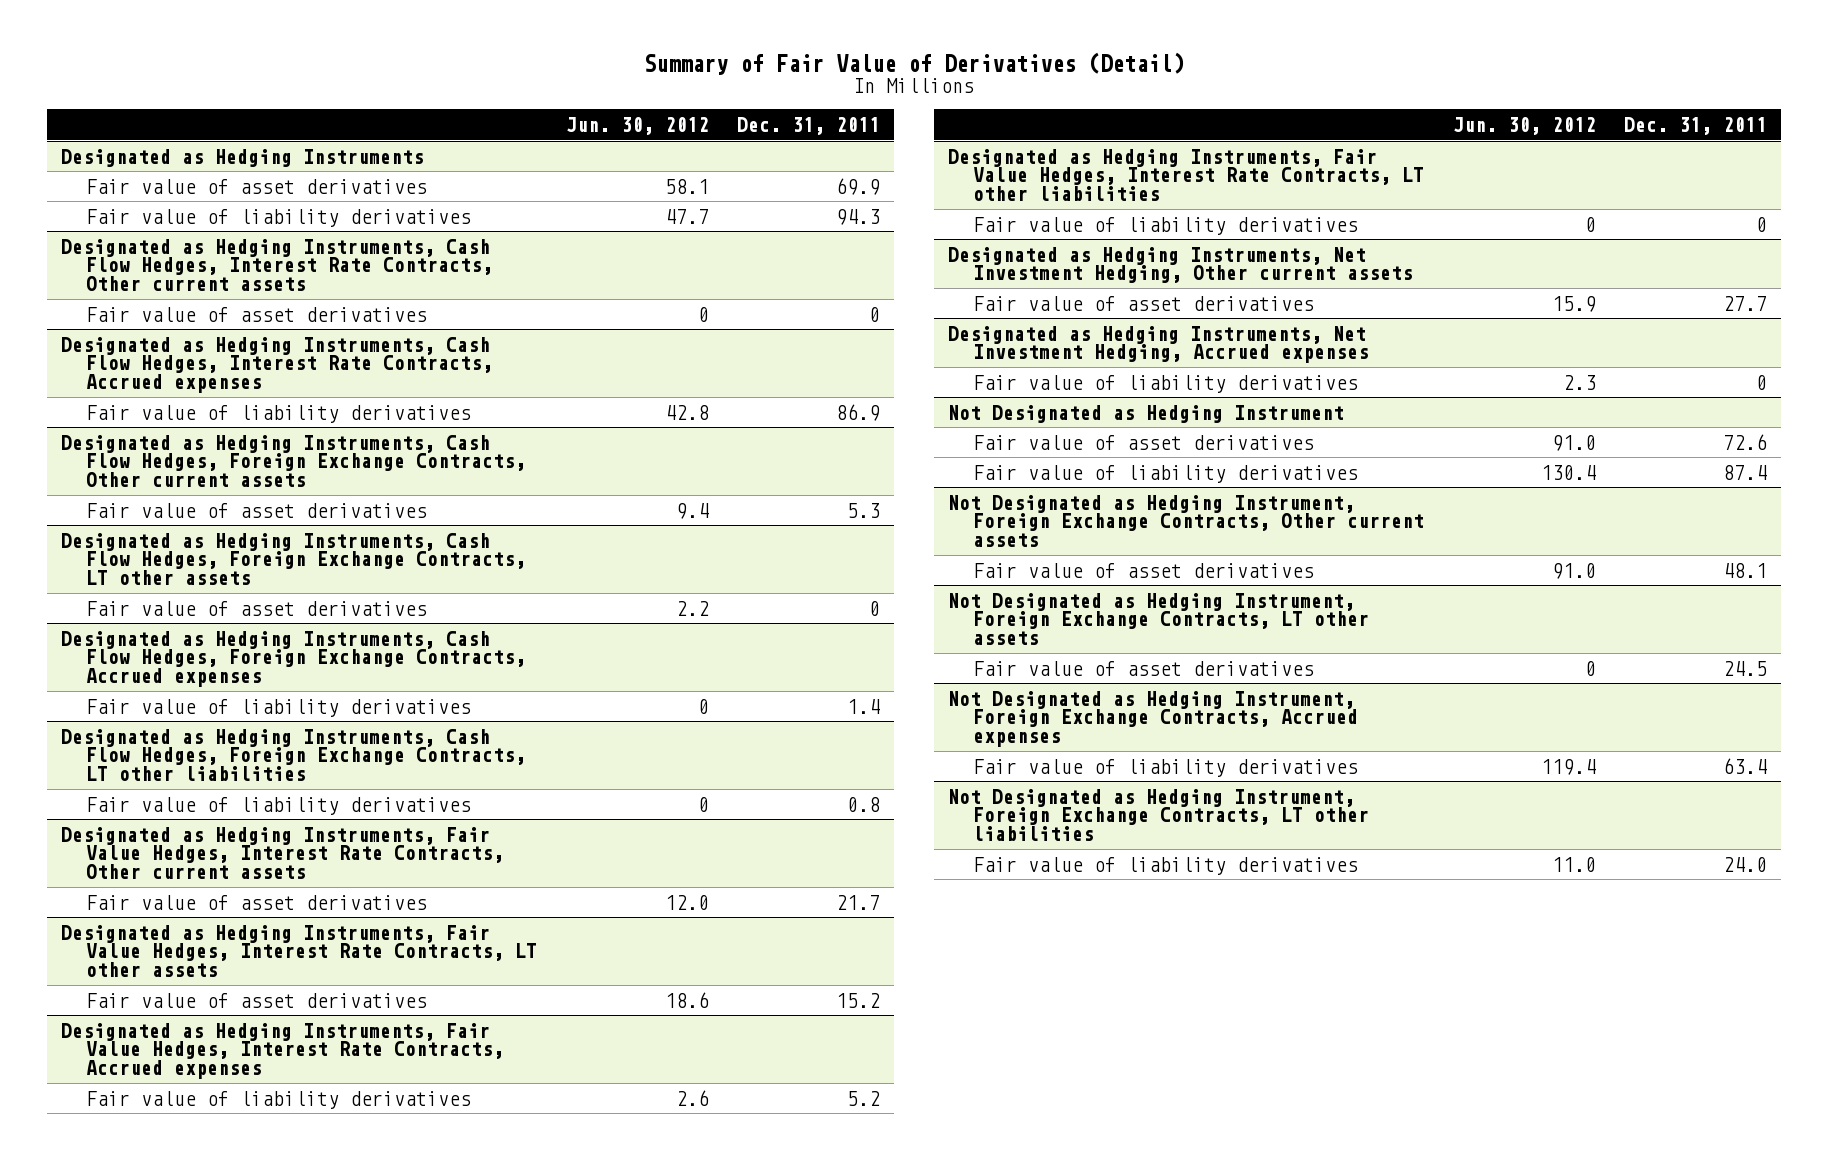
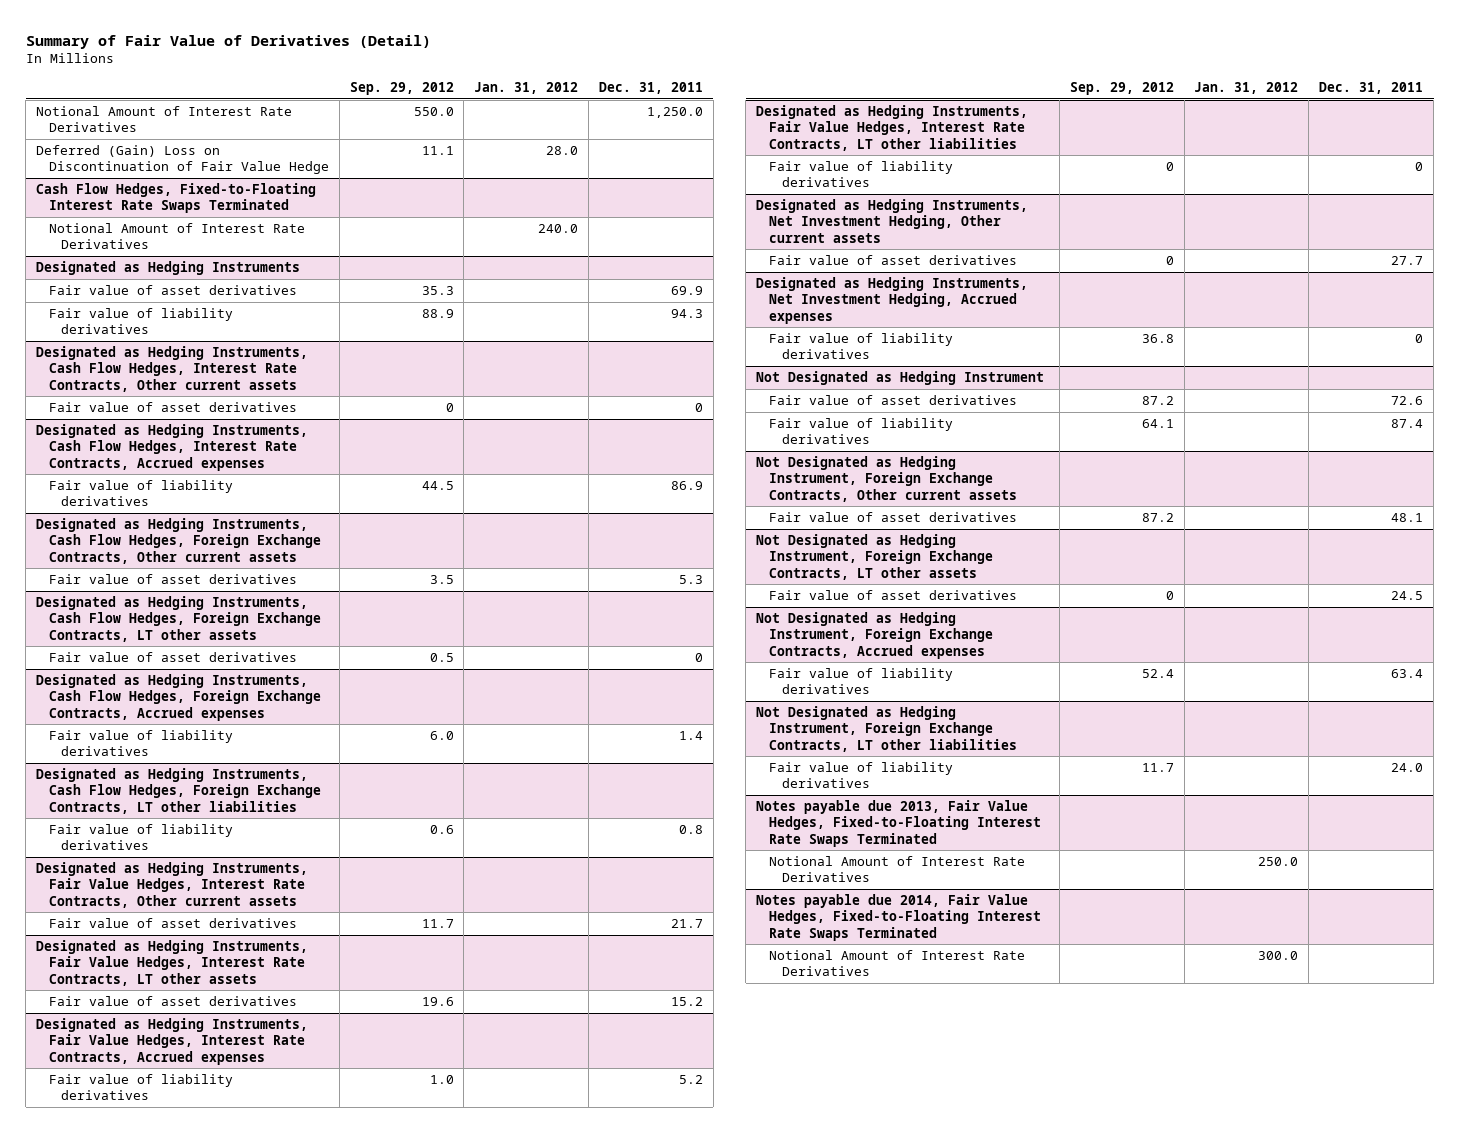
[565,116,709,135] Jun. 30, 2012 -> none
none -> [349,82,454,96] Sep. 29, 2012
none -> [474,82,579,95] Jan. 31, 2012
none -> [36,105,293,133] Notional Amount of Interest Rate Derivatives
none -> [36,144,329,175] Deferred (Gain) Loss on Discontinuation of Fair Value Hedge
none -> [36,182,317,214] Cash Flow Hedges, Fixed-to-Floating Interest Rate Swaps Terminated
none -> [48,222,305,250] Notional Amount of Interest Rate Derivatives
none -> [756,799,1041,847] Notes payable due 2013, Fair Value Hedges, Fixed-to-Floating Interest Rate Swaps Terminated
none -> [768,855,1025,883] Notional Amount of Interest Rate Derivatives
none -> [756,893,1041,941] Notes payable due 2014, Fair Value Hedges, Fixed-to-Floating Interest Rate Swaps Terminated
none -> [768,949,1025,977] Notional Amount of Interest Rate Derivatives

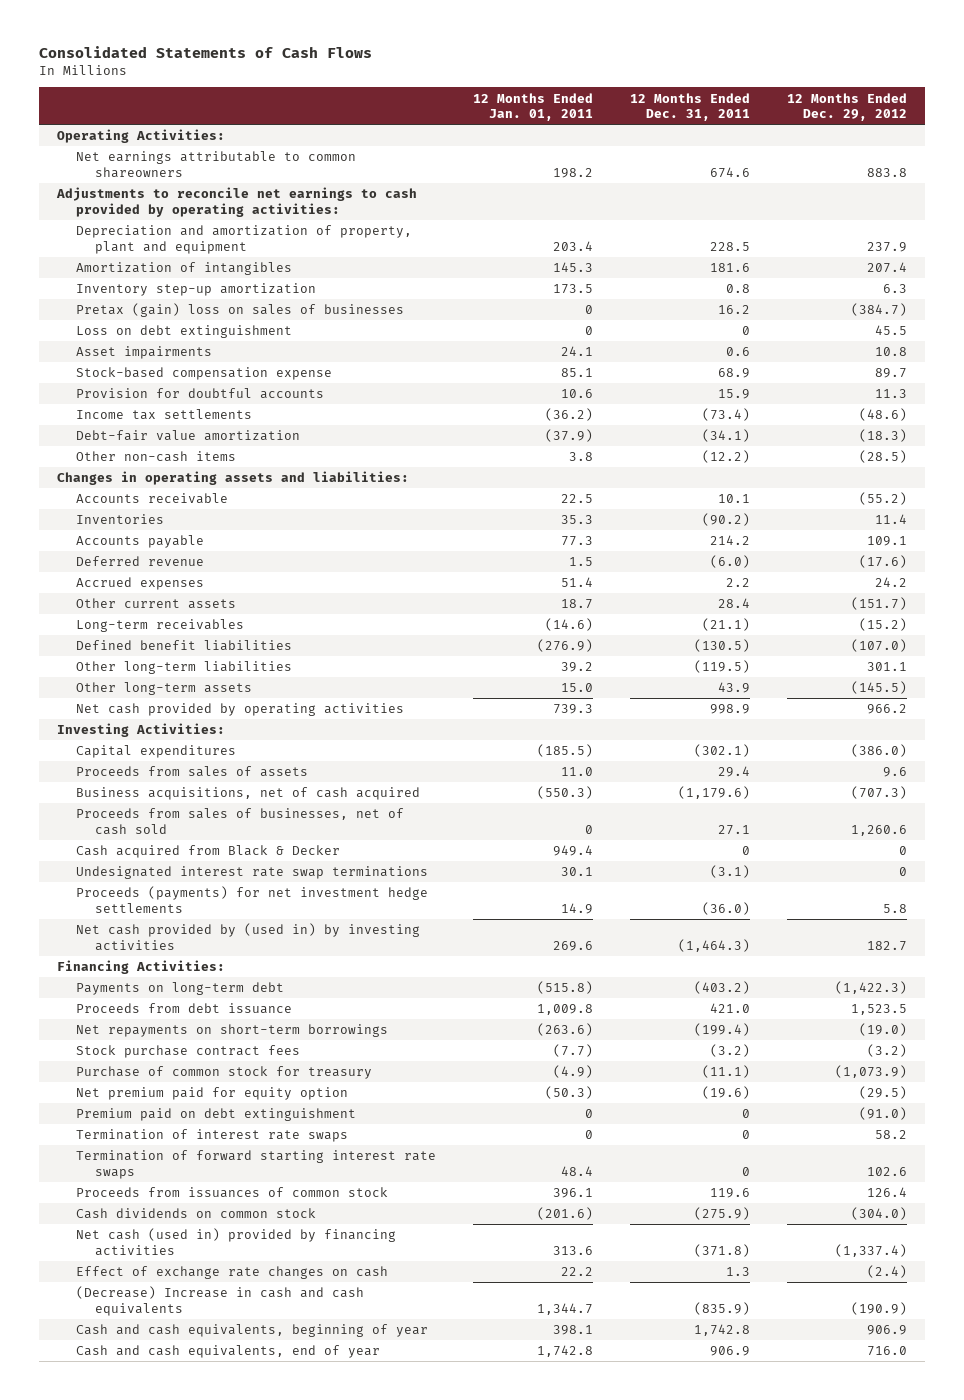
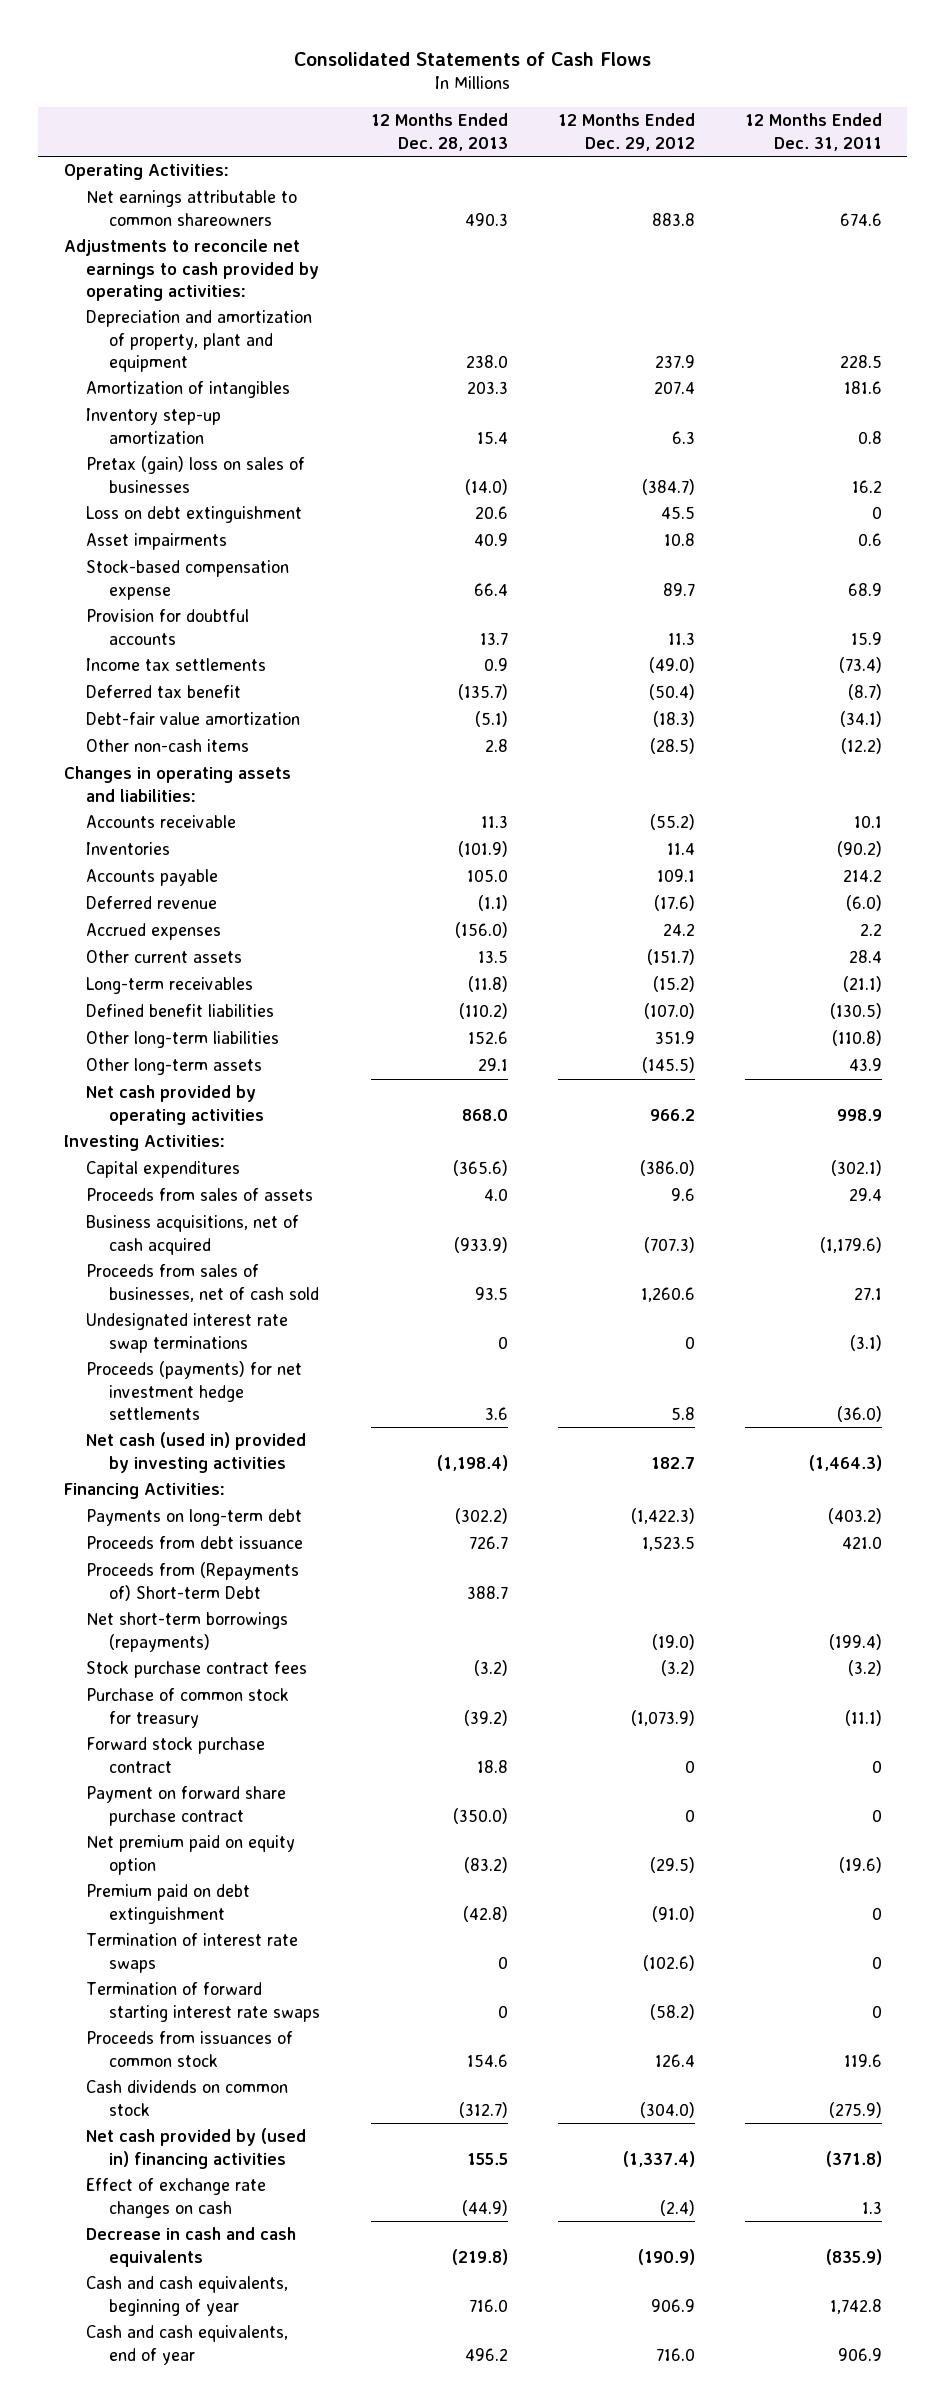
[472,92,593,122] 12 Months Ended Jan. 01, 2011 -> none
none -> [370,113,508,151] 12 Months Ended Dec. 28, 2013
[858,408,907,422] (48.6) -> [648,657,695,674] (49.0)
none -> [86,685,242,699] Deferred tax benefit
[693,660,750,674] (119.5) -> [832,1030,883,1047] (110.8)
[866,662,907,672] 301.1 -> [654,1031,695,1045] 351.9
[75,845,340,859] Cash acquired from Black & Decker -> none
[75,923,420,951] Net cash provided by (used in) by investing activities -> [86,1432,307,1473] Net cash (used in) provided by investing activities
none -> [86,1562,300,1601] Proceeds from (Repayments of) Short-term Debt
[75,1024,388,1038] Net repayments on short-term borrowings -> [86,1612,289,1652] Net short-term borrowings (repayments)
none -> [86,1737,266,1773] Forward stock purchase contract
none -> [86,1786,287,1826] Payment on forward share purchase contract
[75,1087,348,1101] Net premium paid for equity option -> [86,1835,296,1875] Net premium paid on equity option
[874,1130,907,1140] 58.2 -> [642,1954,695,1971] (102.6)
[866,1166,907,1176] 102.6 -> [649,2003,695,2020] (58.2)
[75,1228,396,1256] Net cash (used in) provided by financing activities -> [86,2128,307,2169] Net cash provided by (used in) financing activities
[75,1286,364,1316] (Decrease) Increase in cash and cash equivalents -> [86,2227,297,2267] Decrease in cash and cash equivalents

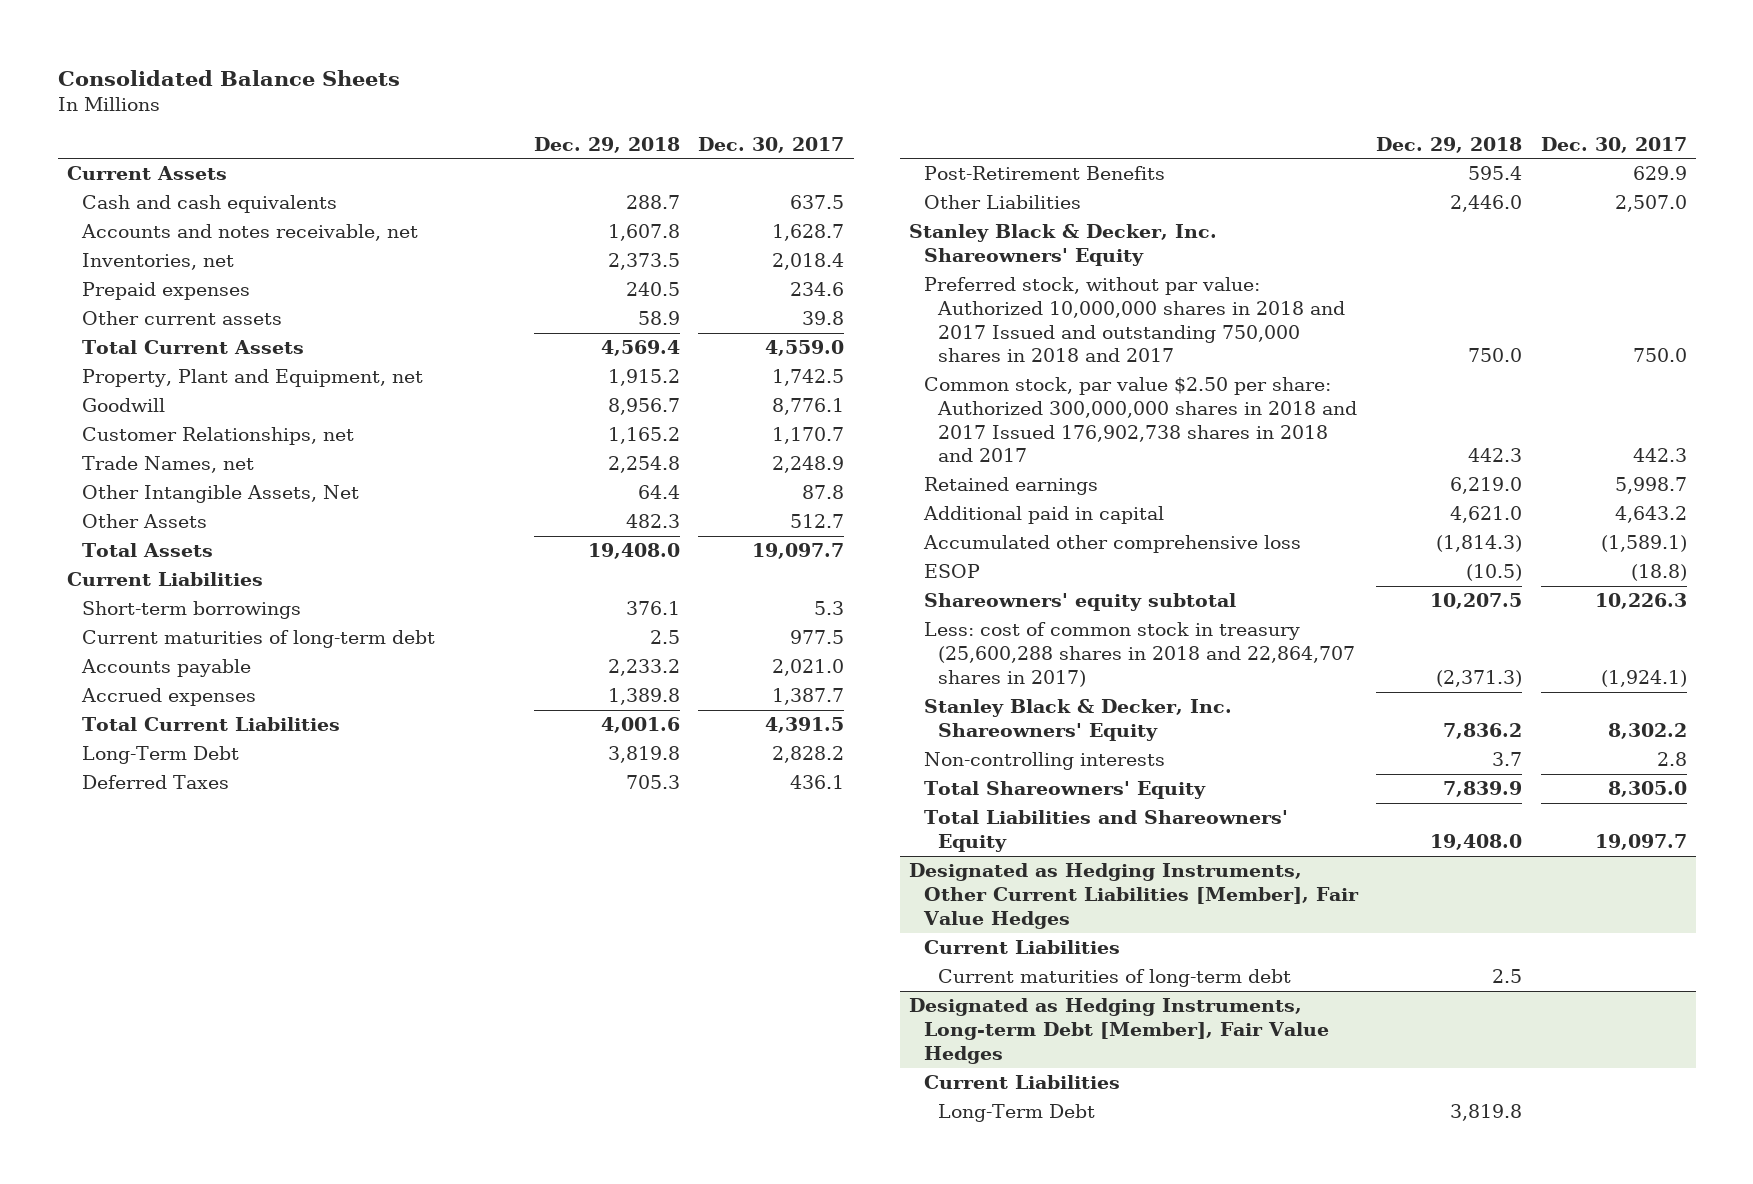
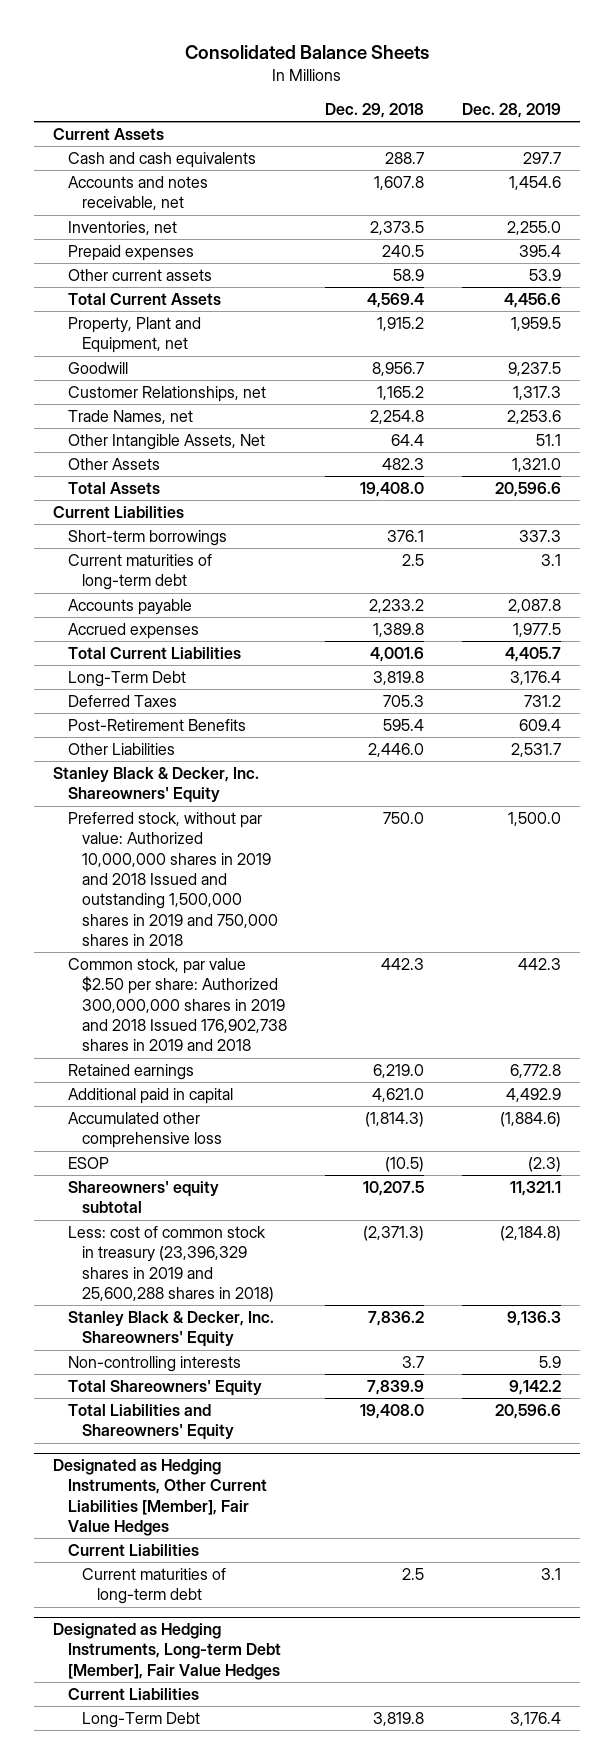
[698,136,845,153] Dec. 30, 2017 -> none
none -> [462,102,562,118] Dec. 28, 2019
[923,277,1346,363] Preferred stock, without par value: Authorized 10,000,000 shares in 2018 and 2017 Issued and outstanding 750,000 shares in 2018 and 2017 -> [67,811,279,946] Preferred stock, without par value: Authorized 10,000,000 shares in 2019 and 2018 Issued and outstanding 1,500,000 shares in 2019 and 750,000 shares in 2018
[923,377,1358,463] Common stock, par value $2.50 per share: Authorized 300,000,000 shares in 2018 and 2017 Issued 176,902,738 shares in 2018 and 2017 -> [67,957,288,1052] Common stock, par value $2.50 per share: Authorized 300,000,000 shares in 2019 and 2018 Issued 176,902,738 shares in 2019 and 2018
[923,622,1356,687] Less: cost of common stock in treasury (25,600,288 shares in 2018 and 22,864,707 shares in 2017) -> [67,1225,275,1302] Less: cost of common stock in treasury (23,396,329 shares in 2019 and 25,600,288 shares in 2018)

